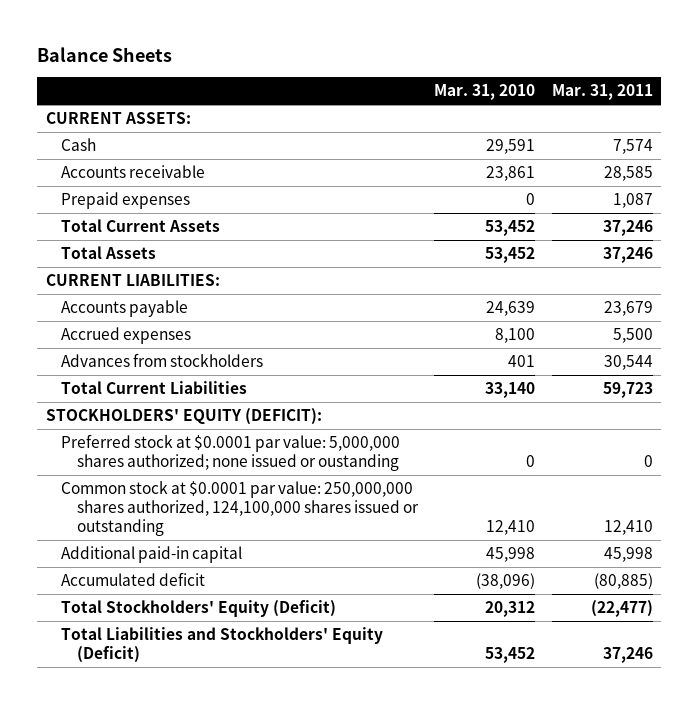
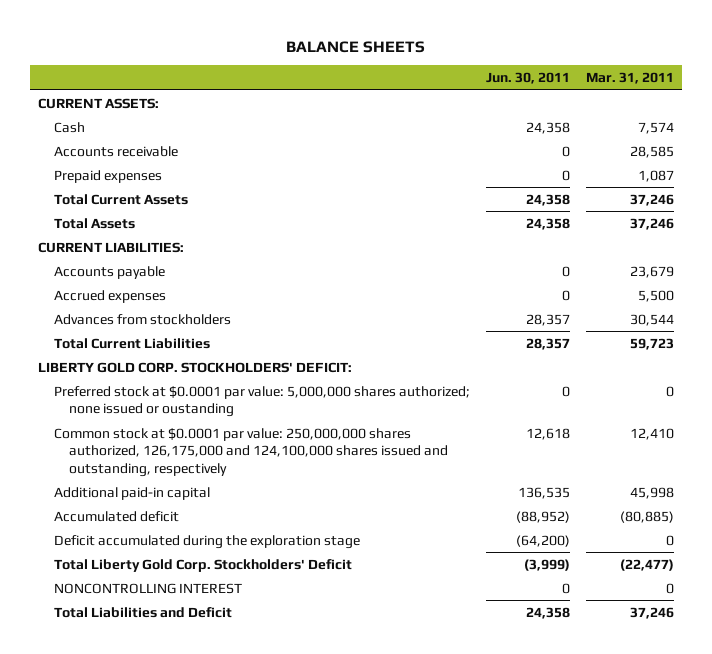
[37,46,173,62] Balance Sheets -> [286,40,426,53] BALANCE SHEETS
[434,84,536,101] Mar. 31, 2010 -> none
none -> [485,71,570,84] Jun. 30, 2011
[45,408,322,426] STOCKHOLDERS' EQUITY (DEFICIT): -> [38,361,353,373] LIBERTY GOLD CORP. STOCKHOLDERS' DEFICIT:
[61,481,419,537] Common stock at $0.0001 par value: 250,000,000 shares authorized, 124,100,000 shares issued or outstanding -> [53,427,449,477] Common stock at $0.0001 par value: 250,000,000 shares authorized, 126,175,000 and 124,100,000 shares issued and outstanding, respectively
none -> [53,534,360,549] Deficit accumulated during the exploration stage
[61,600,337,618] Total Stockholders' Equity (Deficit) -> [53,558,352,572] Total Liberty Gold Corp. Stockholders' Deficit
none -> [53,582,242,594] NONCONTROLLING INTEREST
[61,627,384,664] Total Liabilities and Stockholders' Equity (Deficit) -> [53,606,232,618] Total Liabilities and Deficit

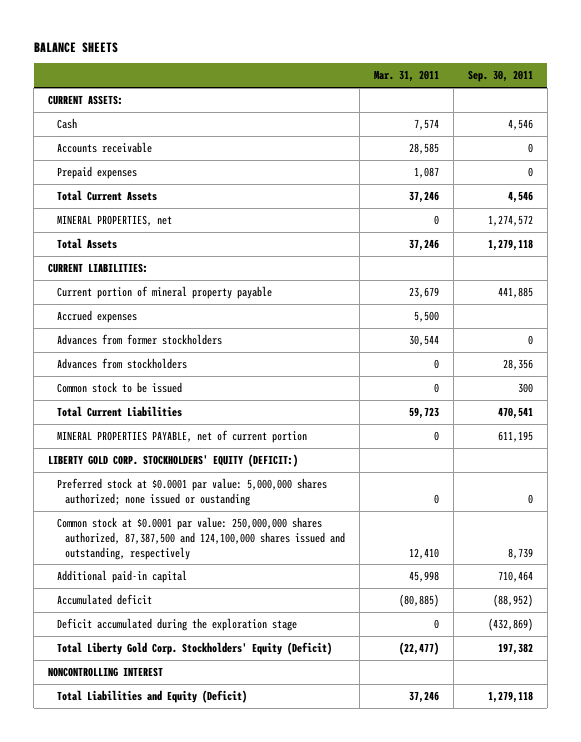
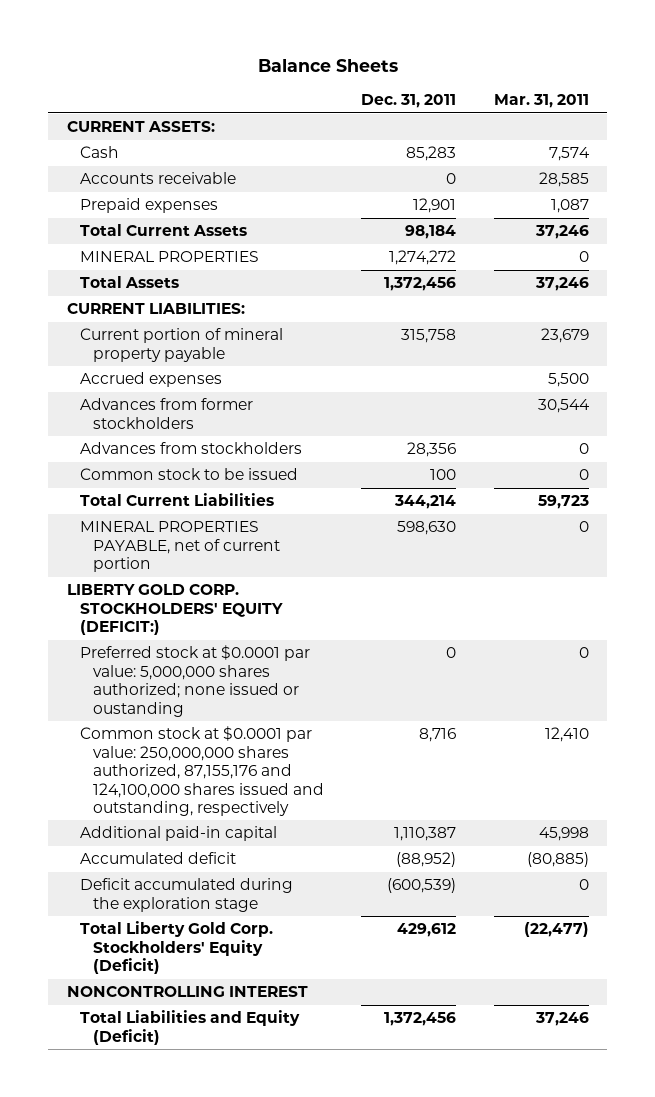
[33,41,118,53] BALANCE SHEETS -> [257,58,398,72] Balance Sheets
[467,70,533,83] Sep. 30, 2011 -> none
none -> [361,94,457,109] Dec. 31, 2011
[56,215,172,227] MINERAL PROPERTIES, net -> [79,251,259,263] MINERAL PROPERTIES
[56,517,345,560] Common stock at $0.0001 par value: 250,000,000 shares authorized, 87,387,500 and 124,100,000 shares issued and outstanding, respectively -> [79,726,324,816] Common stock at $0.0001 par value: 250,000,000 shares authorized, 87,155,176 and 124,100,000 shares issued and outstanding, respectively

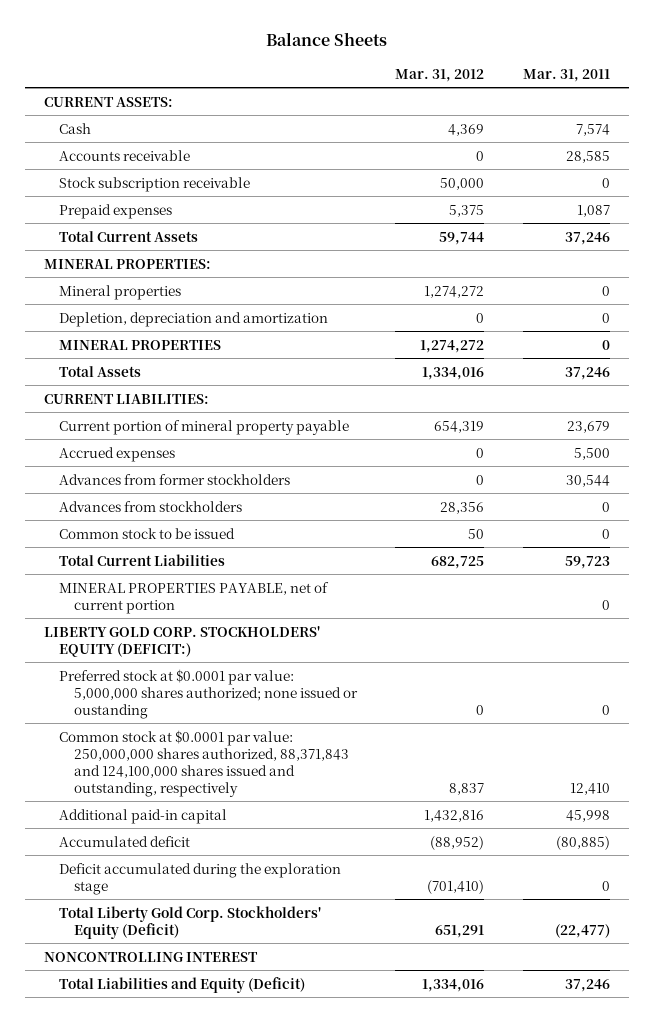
[361,94,457,109] Dec. 31, 2011 -> none
none -> [395,68,485,82] Mar. 31, 2012
none -> [58,176,250,192] Stock subscription receivable
none -> [44,258,212,269] MINERAL PROPERTIES:
none -> [58,284,181,300] Mineral properties
none -> [58,311,328,327] Depletion, depreciation and amortization
[79,726,324,816] Common stock at $0.0001 par value: 250,000,000 shares authorized, 87,155,176 and 124,100,000 shares issued and outstanding, respectively -> [58,729,349,797] Common stock at $0.0001 par value: 250,000,000 shares authorized, 88,371,843 and 124,100,000 shares issued and outstanding, respectively

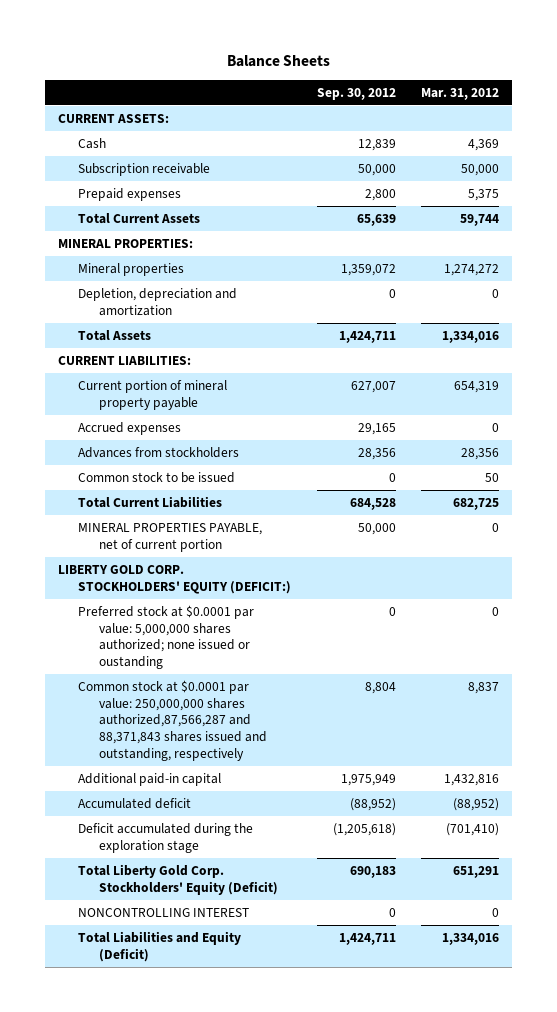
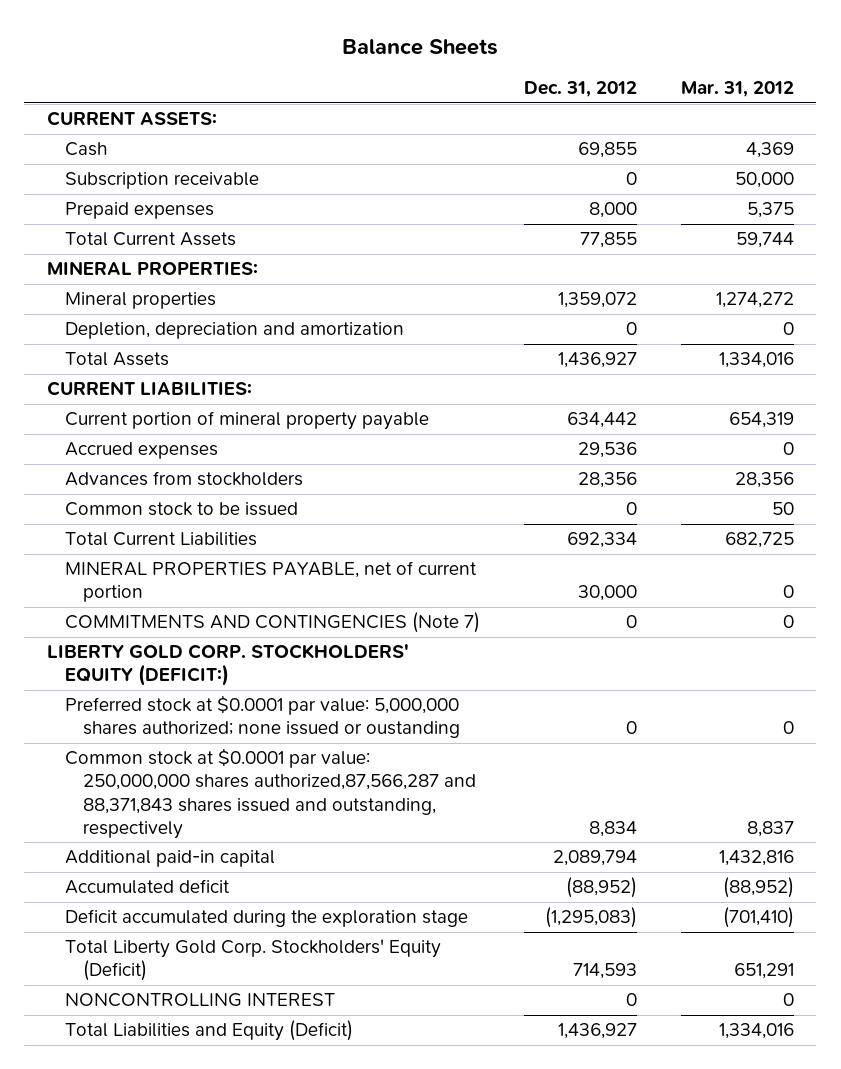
[316,87,396,100] Sep. 30, 2012 -> none
none -> [524,81,638,98] Dec. 31, 2012
none -> [64,612,480,634] COMMITMENTS AND CONTINGENCIES (Note 7)

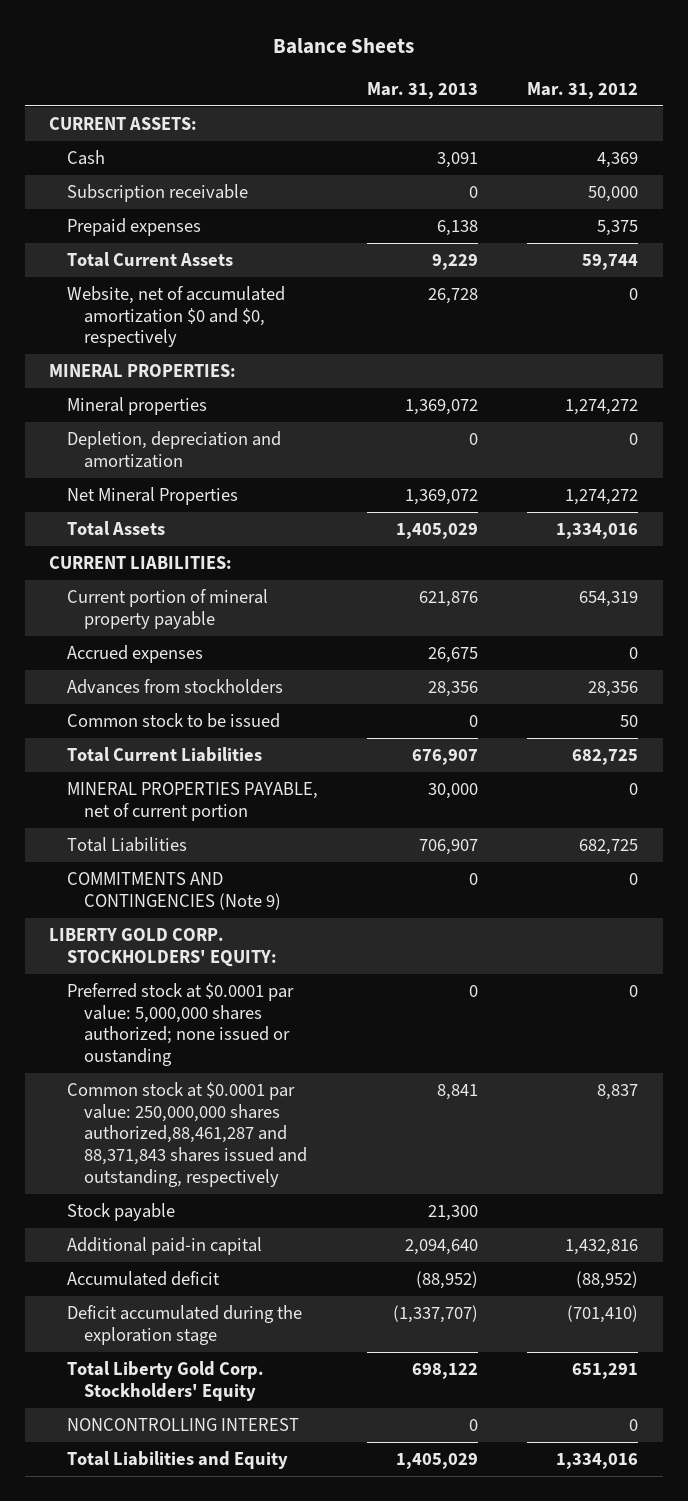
[524,81,638,98] Dec. 31, 2012 -> none
none -> [366,81,478,99] Mar. 31, 2013
none -> [66,286,285,348] Website, net of accumulated amortization $0 and $0, respectively
none -> [66,487,238,506] Net Mineral Properties
none -> [66,837,187,853] Total Liabilities
[64,612,480,634] COMMITMENTS AND CONTINGENCIES (Note 7) -> [66,872,281,910] COMMITMENTS AND CONTINGENCIES (Note 9)
[46,644,409,687] LIBERTY GOLD CORP. STOCKHOLDERS' EQUITY (DEFICIT:) -> [49,928,277,967] LIBERTY GOLD CORP. STOCKHOLDERS' EQUITY:
[64,748,477,839] Common stock at $0.0001 par value: 250,000,000 shares authorized,87,566,287 and 88,371,843 shares issued and outstanding, respectively -> [66,1082,307,1187] Common stock at $0.0001 par value: 250,000,000 shares authorized,88,461,287 and 88,371,843 shares issued and outstanding, respectively
none -> [66,1203,175,1222] Stock payable
[64,939,441,982] Total Liberty Gold Corp. Stockholders' Equity (Deficit) -> [66,1361,264,1401] Total Liberty Gold Corp. Stockholders' Equity
[64,1020,353,1042] Total Liabilities and Equity (Deficit) -> [66,1451,288,1470] Total Liabilities and Equity

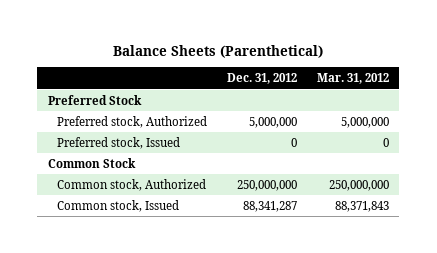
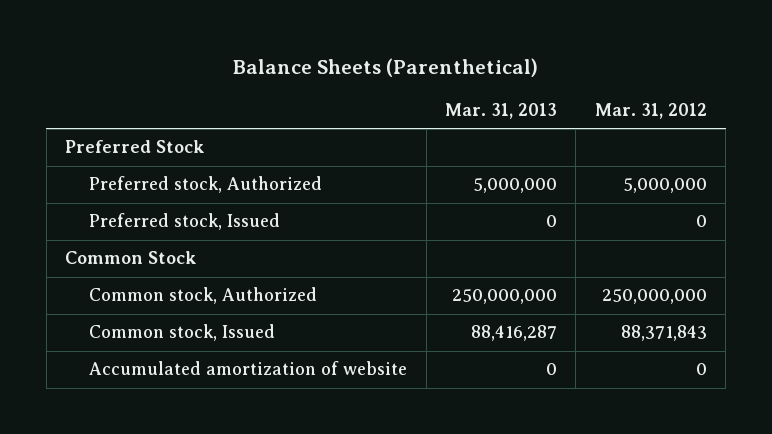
[227,73,298,85] Dec. 31, 2012 -> none
none -> [444,103,557,120] Mar. 31, 2013
none -> [89,361,408,376] Accumulated amortization of website

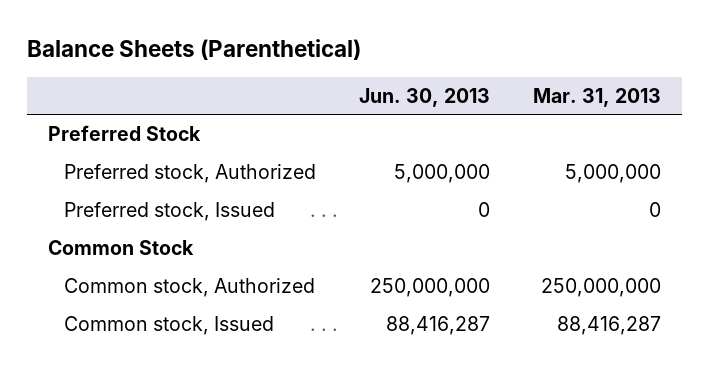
[594,103,707,120] Mar. 31, 2012 -> none
none -> [359,87,491,107] Jun. 30, 2013
[89,361,408,376] Accumulated amortization of website -> none

